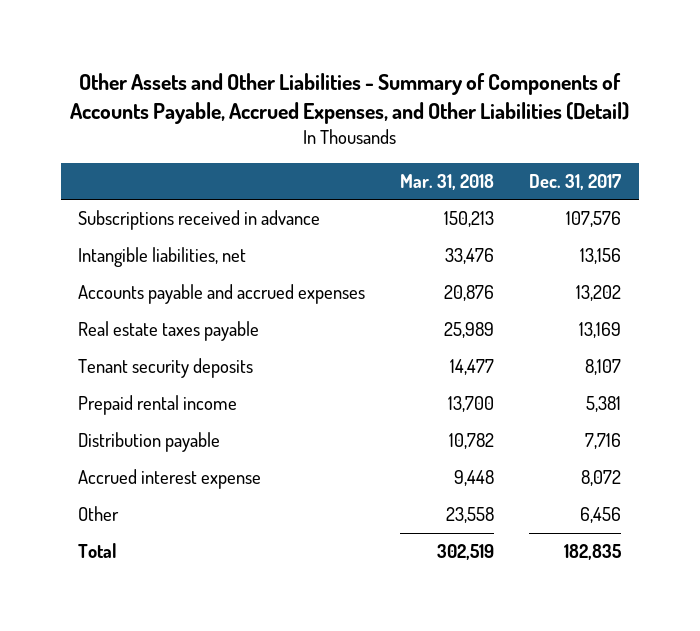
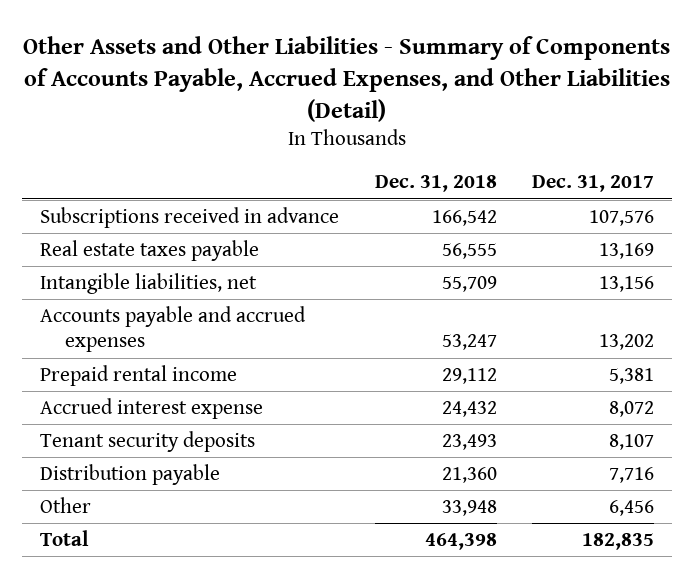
[400,173,495,190] Mar. 31, 2018 -> none
none -> [374,175,497,193] Dec. 31, 2018
[78,321,260,342] Real estate taxes payable -> [40,239,260,261] Real estate taxes payable
[78,358,254,379] Tenant security deposits -> [40,430,256,452] Tenant security deposits
[78,432,221,453] Distribution payable -> [40,463,221,485] Distribution payable

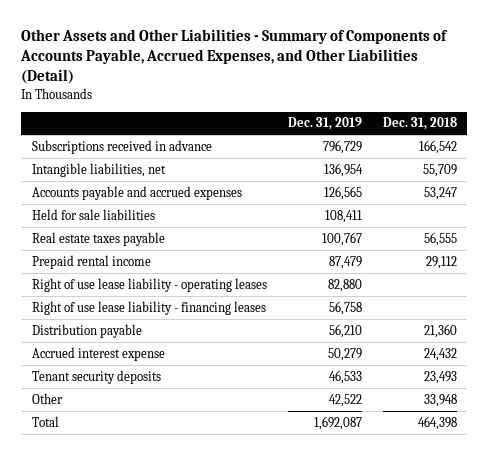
[531,175,654,193] Dec. 31, 2017 -> none
none -> [287,117,362,131] Dec. 31, 2019
none -> [31,208,155,220] Held for sale liabilities
[40,239,260,261] Real estate taxes payable -> [31,231,165,246] Real estate taxes payable
none -> [31,277,267,292] Right of use lease liability - operating leases
none -> [31,300,266,315] Right of use lease liability - financing leases
[40,463,221,485] Distribution payable -> [31,323,142,338] Distribution payable

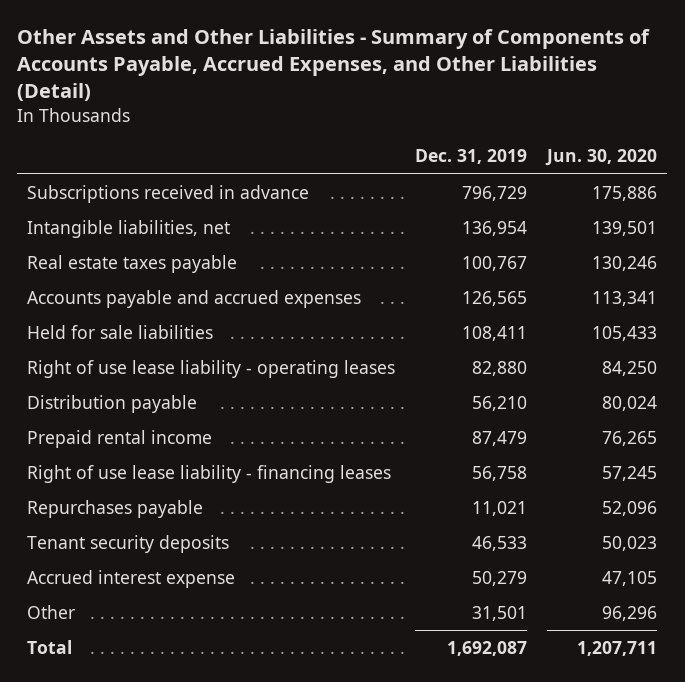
[382,117,457,131] Dec. 31, 2018 -> none
none -> [545,149,658,167] Jun. 30, 2020
[31,231,165,246] Real estate taxes payable -> [27,254,238,273] Real estate taxes payable
[31,254,151,269] Prepaid rental income -> [27,429,213,448] Prepaid rental income
[31,300,266,315] Right of use lease liability - financing leases -> [27,464,392,483] Right of use lease liability - financing leases
none -> [27,499,204,518] Repurchases payable
[31,346,165,361] Accrued interest expense -> [27,569,236,588] Accrued interest expense
[328,393,362,407] 42,522 -> [472,605,528,621] 31,501

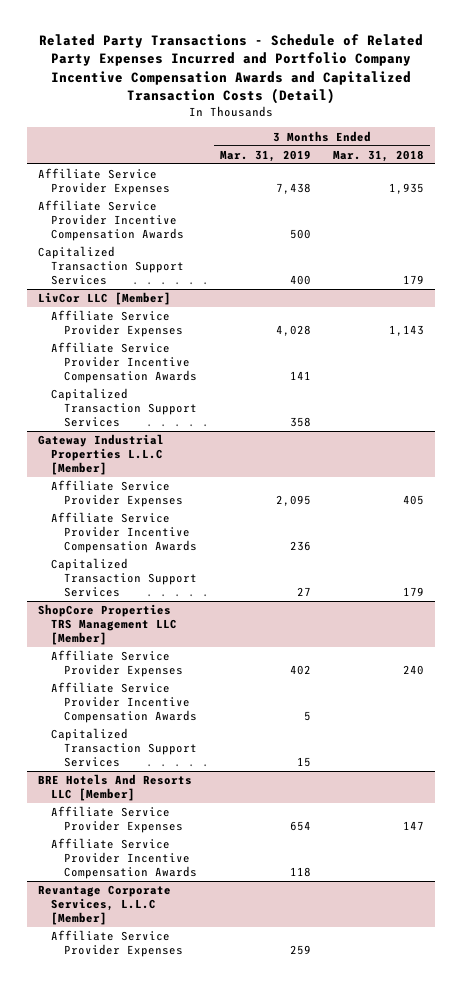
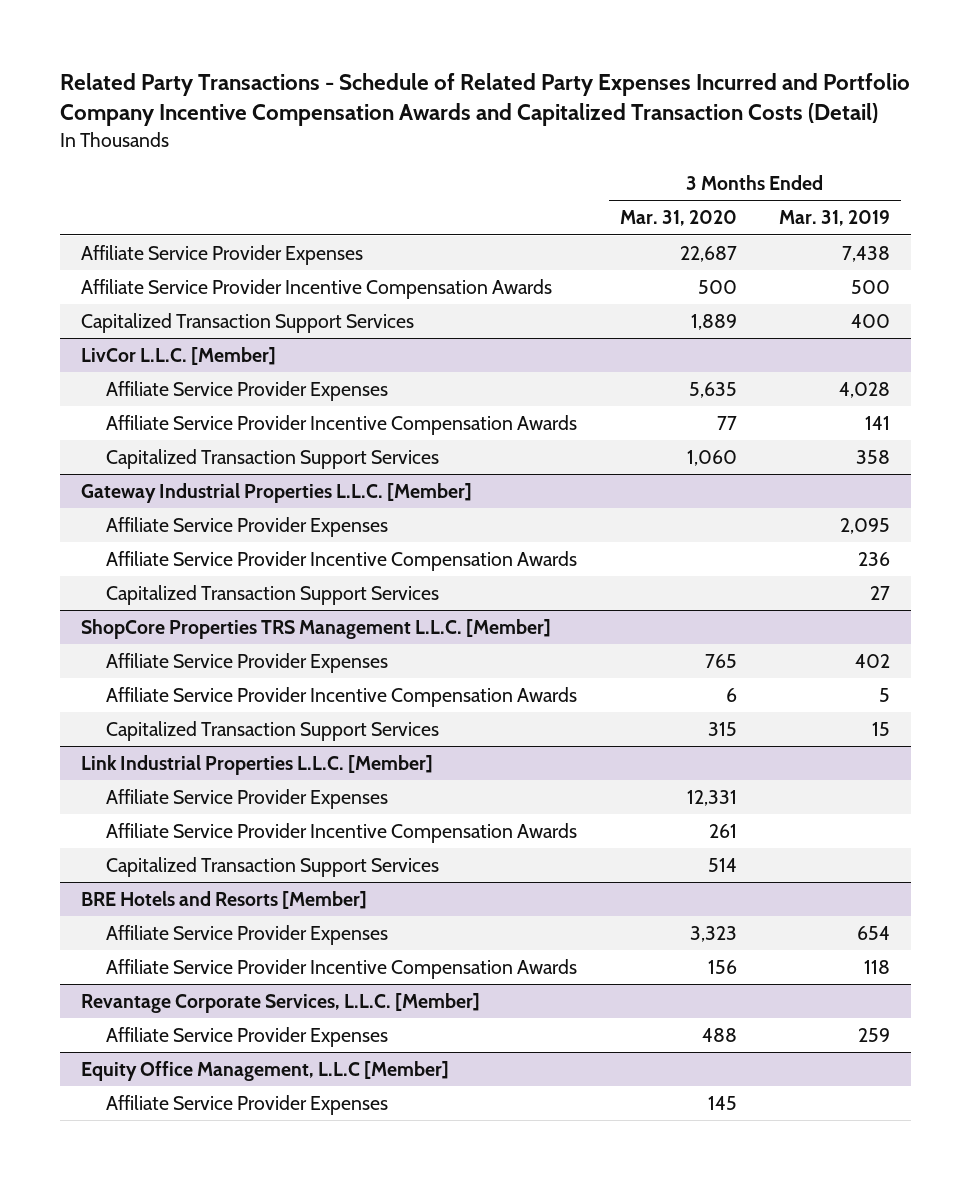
[333,149,425,162] Mar. 31, 2018 -> none
none -> [619,210,737,227] Mar. 31, 2020
[38,292,172,306] LivCor LLC [Member] -> [81,347,277,366] LivCor L.L.C. [Member]
[38,434,165,476] Gateway Industrial Properties L.L.C [Member] -> [81,483,473,504] Gateway Industrial Properties L.L.C. [Member]
[38,604,178,646] ShopCore Properties TRS Management LLC [Member] -> [81,619,552,640] ShopCore Properties TRS Management L.L.C. [Member]
none -> [81,755,434,776] Link Industrial Properties L.L.C. [Member]
none -> [106,789,389,810] Affiliate Service Provider Expenses
none -> [106,823,578,844] Affiliate Service Provider Incentive Compensation Awards
none -> [106,857,440,878] Capitalized Transaction Support Services
[38,774,193,802] BRE Hotels And Resorts LLC [Member] -> [81,891,368,910] BRE Hotels and Resorts [Member]
[38,885,172,926] Revantage Corporate Services, L.L.C [Member] -> [81,993,481,1014] Revantage Corporate Services, L.L.C. [Member]
none -> [81,1061,450,1082] Equity Office Management, L.L.C [Member]
none -> [106,1095,389,1116] Affiliate Service Provider Expenses

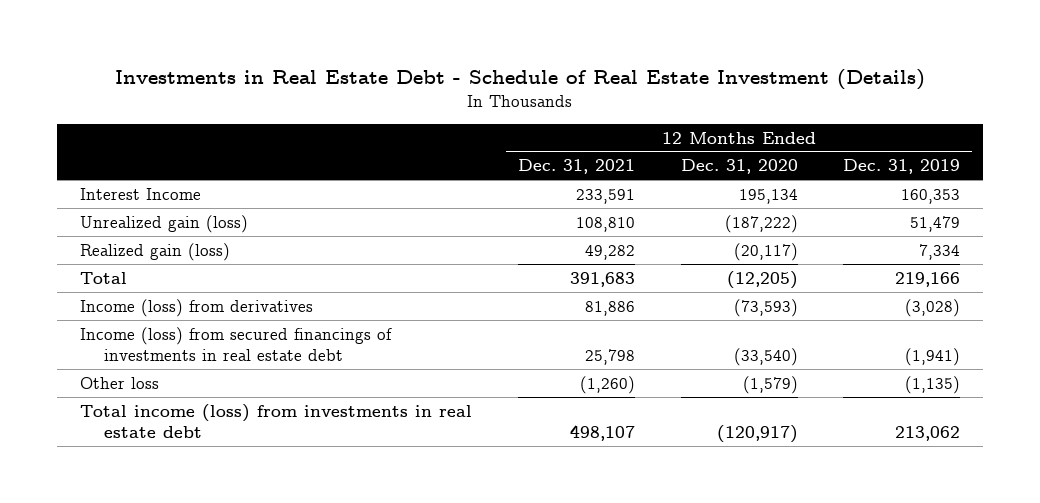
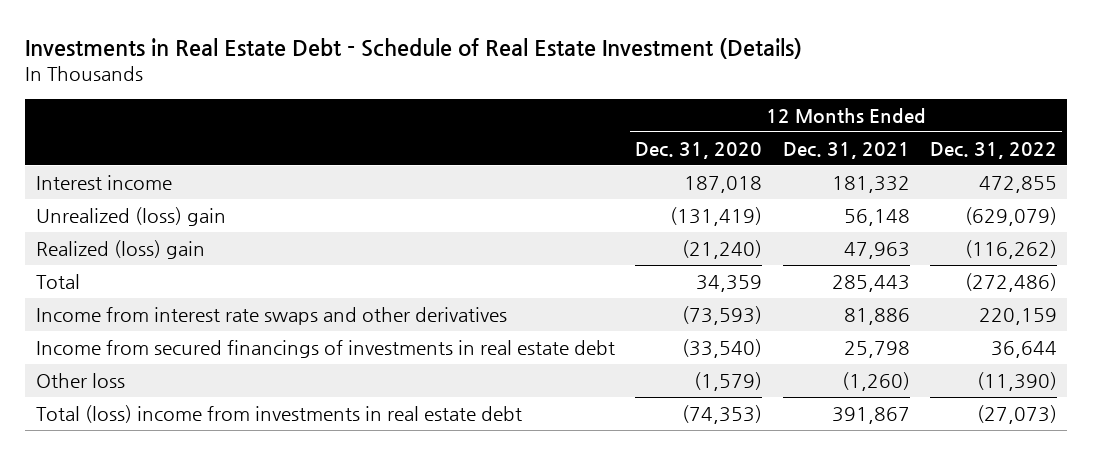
[843,159,961,175] Dec. 31, 2019 -> none
none -> [930,141,1058,159] Dec. 31, 2022
[80,187,202,200] Interest Income -> [35,174,172,190] Interest income
[575,188,635,204] 233,591 -> [831,175,910,193] 181,332
[738,188,798,204] 195,134 -> [684,175,763,193] 187,018
[80,214,249,233] Unrealized gain (loss) -> [35,206,226,226] Unrealized (loss) gain
[575,216,635,232] 108,810 -> [843,208,910,226] 56,148
[724,214,798,233] (187,222) -> [670,206,763,226] (131,419)
[80,242,231,261] Realized gain (loss) -> [35,239,205,259] Realized (loss) gain
[584,244,635,260] 49,282 -> [843,241,910,259] 47,963
[733,242,798,261] (20,117) -> [682,239,763,259] (21,240)
[569,271,635,287] 391,683 -> [831,274,910,292] 285,443
[726,270,798,289] (12,205) -> [696,274,763,292] 34,359
[80,298,314,317] Income (loss) from derivatives -> [35,306,507,325] Income from interest rate swaps and other derivatives
[80,326,393,361] Income (loss) from secured financings of investments in real estate debt -> [35,339,615,358] Income from secured financings of investments in real estate debt
[80,403,473,438] Total income (loss) from investments in real estate debt -> [35,404,522,423] Total (loss) income from investments in real estate debt
[569,424,635,441] 498,107 -> [831,406,910,424] 391,867
[716,424,798,443] (120,917) -> [682,404,763,424] (74,353)

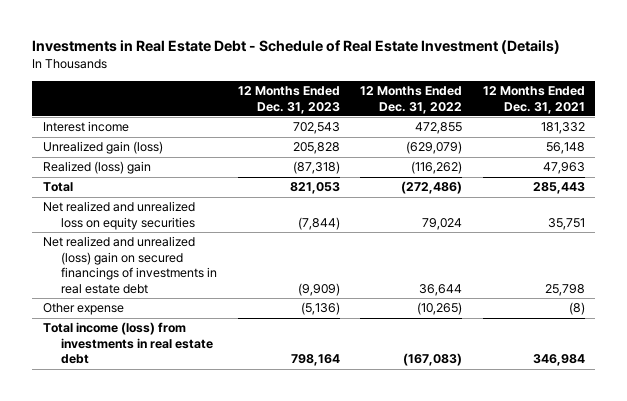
[635,141,763,159] Dec. 31, 2020 -> none
none -> [237,85,340,114] 12 Months Ended Dec. 31, 2023
[35,206,226,226] Unrealized (loss) gain -> [42,141,163,155] Unrealized gain (loss)
[35,306,507,325] Income from interest rate swaps and other derivatives -> none
none -> [42,201,195,230] Net realized and unrealized loss on equity securities
[35,339,615,358] Income from secured financings of investments in real estate debt -> [42,236,217,295] Net realized and unrealized (loss) gain on secured financings of investments in real estate debt
[35,372,125,388] Other loss -> [42,303,124,316] Other expense
[841,371,910,391] (1,260) -> [568,302,585,316] (8)
[977,371,1058,391] (11,390) -> [417,302,463,316] (10,265)
[35,404,522,423] Total (loss) income from investments in real estate debt -> [42,322,213,365] Total income (loss) from investments in real estate debt
[831,406,910,424] 391,867 -> [532,354,585,367] 346,984
[977,404,1058,424] (27,073) -> [403,353,463,367] (167,083)

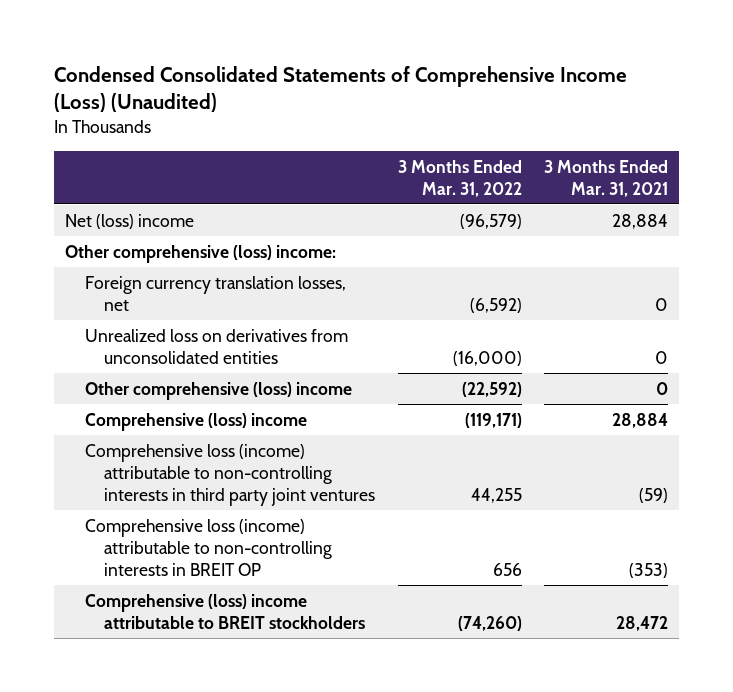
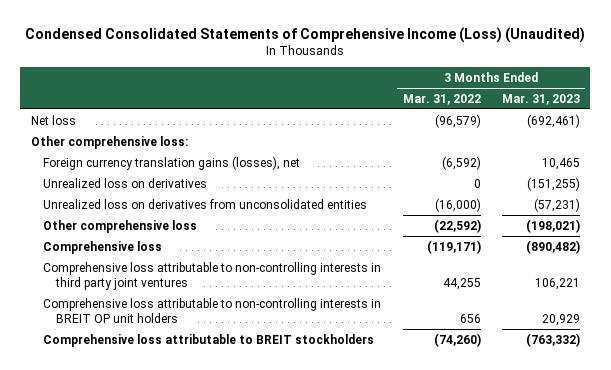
[544,159,669,197] 3 Months Ended Mar. 31, 2021 -> none
none -> [501,93,580,105] Mar. 31, 2023
[65,213,195,229] Net (loss) income -> [31,114,77,125] Net loss
[65,244,337,263] Other comprehensive (loss) income: -> [31,135,189,149] Other comprehensive loss:
[84,275,346,311] Foreign currency translation losses, net -> [43,155,301,170] Foreign currency translation gains (losses), net
none -> [43,177,208,188] Unrealized loss on derivatives
[84,381,352,400] Other comprehensive (loss) income -> [43,219,198,233] Other comprehensive loss
[84,412,307,431] Comprehensive (loss) income -> [43,240,163,254] Comprehensive loss
[84,443,376,506] Comprehensive loss (income) attributable to non-controlling interests in third party joint ventures -> [43,261,382,290] Comprehensive loss attributable to non-controlling interests in third party joint ventures
[84,518,333,576] Comprehensive loss (income) attributable to non-controlling interests in BREIT OP -> [43,297,382,323] Comprehensive loss attributable to non-controlling interests in BREIT OP unit holders
[84,593,366,629] Comprehensive (loss) income attributable to BREIT stockholders -> [43,333,375,347] Comprehensive loss attributable to BREIT stockholders

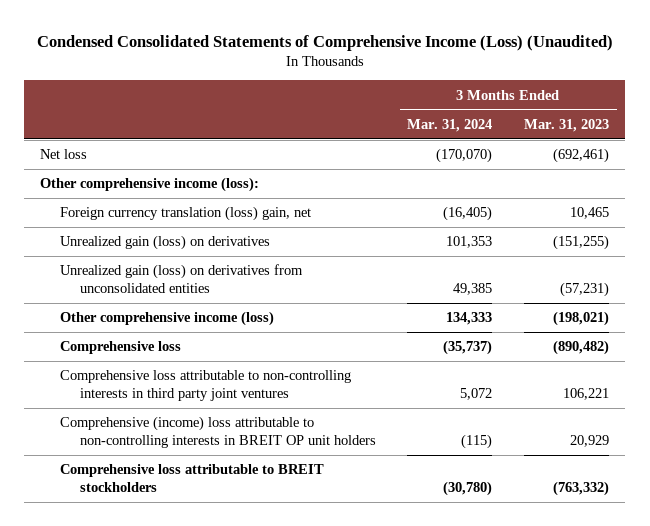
[402,93,481,105] Mar. 31, 2022 -> none
none -> [407,118,493,132] Mar. 31, 2024
[31,135,189,149] Other comprehensive loss: -> [40,177,260,193] Other comprehensive income (loss):
[43,155,301,170] Foreign currency translation gains (losses), net -> [60,206,312,222] Foreign currency translation (loss) gain, net
[43,177,208,188] Unrealized loss on derivatives -> [60,235,271,251] Unrealized gain (loss) on derivatives
[43,198,368,209] Unrealized loss on derivatives from unconsolidated entities -> [60,264,304,294] Unrealized gain (loss) on derivatives from unconsolidated entities
[43,219,198,233] Other comprehensive loss -> [60,311,275,327] Other comprehensive income (loss)
[43,297,382,323] Comprehensive loss attributable to non-controlling interests in BREIT OP unit holders -> [60,416,376,449] Comprehensive (income) loss attributable to non-controlling interests in BREIT OP unit holders

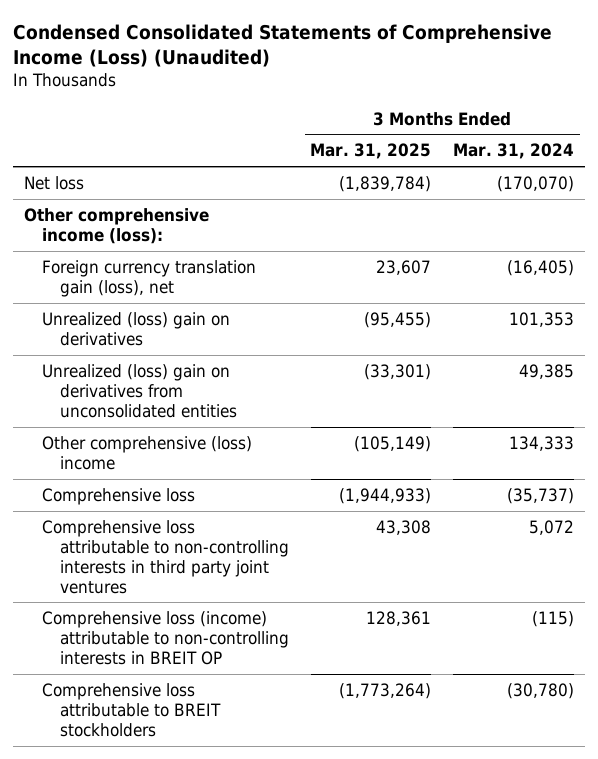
[524,118,610,132] Mar. 31, 2023 -> none
none -> [310,143,432,160] Mar. 31, 2025
[60,206,312,222] Foreign currency translation (loss) gain, net -> [41,259,256,297] Foreign currency translation gain (loss), net
[60,235,271,251] Unrealized gain (loss) on derivatives -> [41,311,230,346] Unrealized (loss) gain on derivatives
[60,264,304,294] Unrealized gain (loss) on derivatives from unconsolidated entities -> [41,363,237,418] Unrealized (loss) gain on derivatives from unconsolidated entities
[60,311,275,327] Other comprehensive income (loss) -> [41,435,252,470] Other comprehensive (loss) income
[60,416,376,449] Comprehensive (income) loss attributable to non-controlling interests in BREIT OP unit holders -> [41,610,289,665] Comprehensive loss (income) attributable to non-controlling interests in BREIT OP

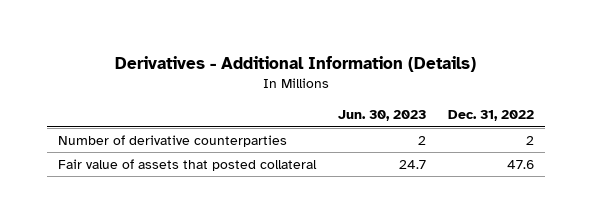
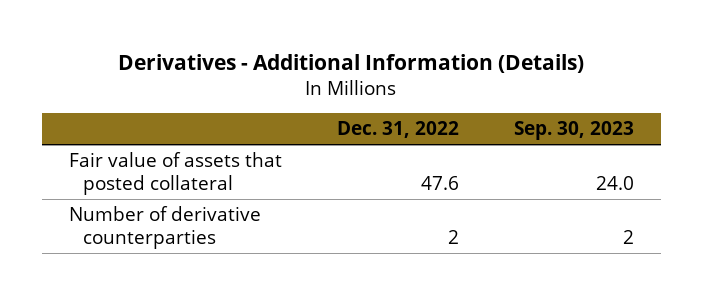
[337,110,426,122] Jun. 30, 2023 -> none
none -> [513,121,634,141] Sep. 30, 2023
[57,135,287,148] Number of derivative counterparties -> [69,206,262,250] Number of derivative counterparties

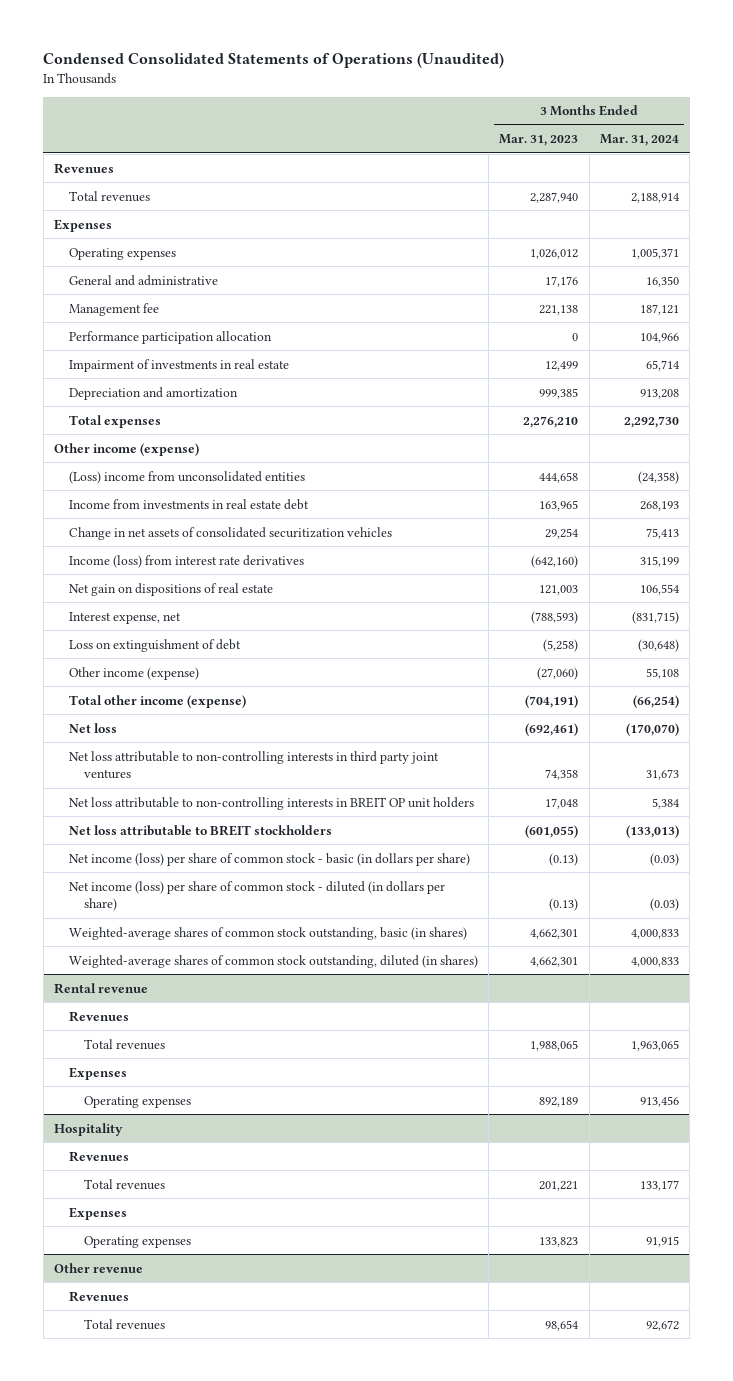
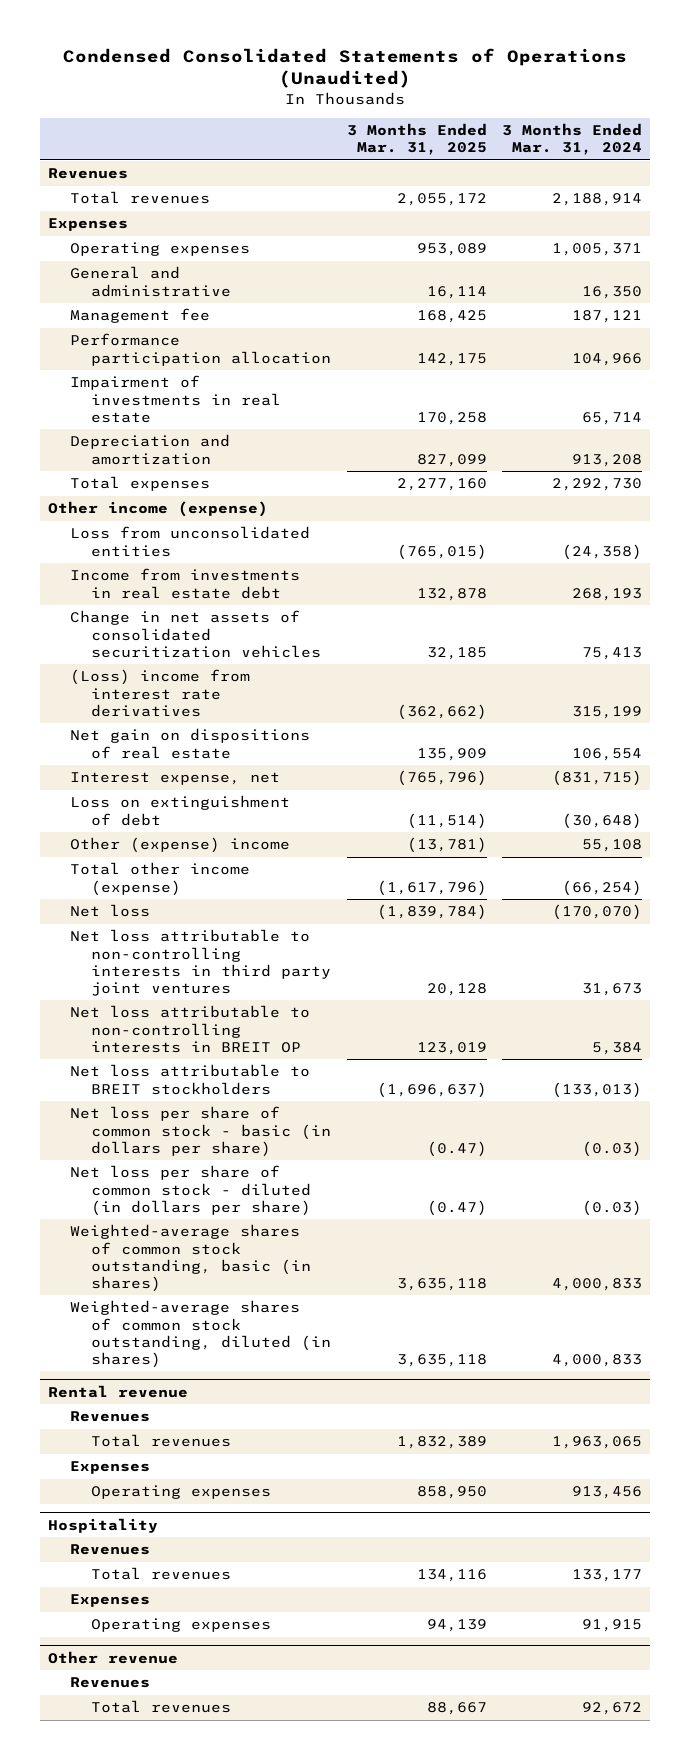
[499,134,579,147] Mar. 31, 2023 -> none
none -> [346,123,487,156] 3 Months Ended Mar. 31, 2025
[68,470,305,484] (Loss) income from unconsolidated entities -> [69,526,310,557] Loss from unconsolidated entities
[68,554,304,568] Income (loss) from interest rate derivatives -> [69,669,250,717] (Loss) income from interest rate derivatives
[68,666,199,680] Other income (expense) -> [69,837,290,854] Other (expense) income
[68,796,474,810] Net loss attributable to non-controlling interests in BREIT OP unit holders -> [69,1005,310,1053] Net loss attributable to non-controlling interests in BREIT OP
[68,852,470,866] Net income (loss) per share of common stock - basic (in dollars per share) -> [69,1106,332,1157] Net loss per share of common stock - basic (in dollars per share)
[68,880,445,911] Net income (loss) per share of common stock - diluted (in dollars per share) -> [69,1165,312,1216] Net loss per share of common stock - diluted (in dollars per share)

